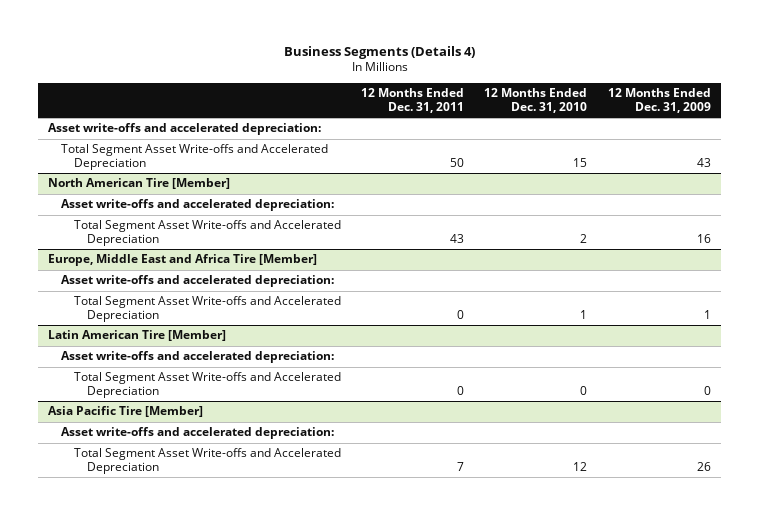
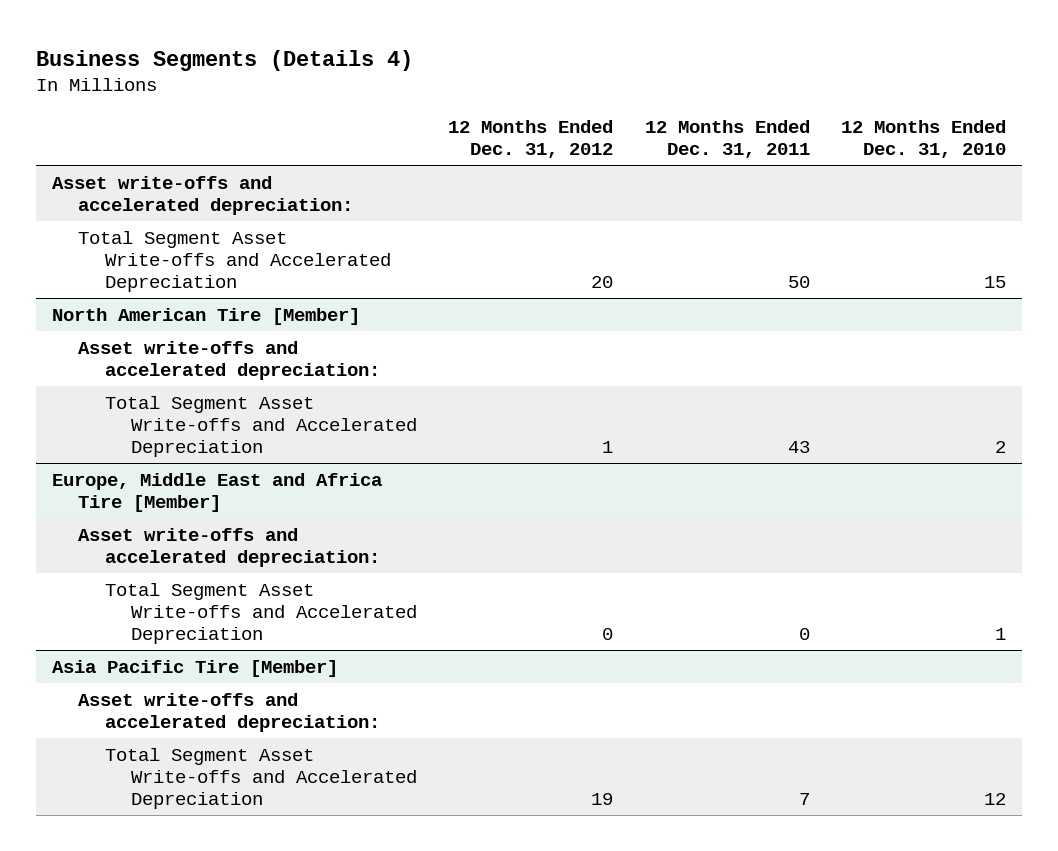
[607,88,711,113] 12 Months Ended Dec. 31, 2009 -> none
none -> [448,120,614,159] 12 Months Ended Dec. 31, 2012
[48,330,227,342] Latin American Tire [Member] -> none
[61,351,335,364] Asset write-offs and accelerated depreciation: -> none
[74,372,342,399] Total Segment Asset Write-offs and Accelerated Depreciation -> none

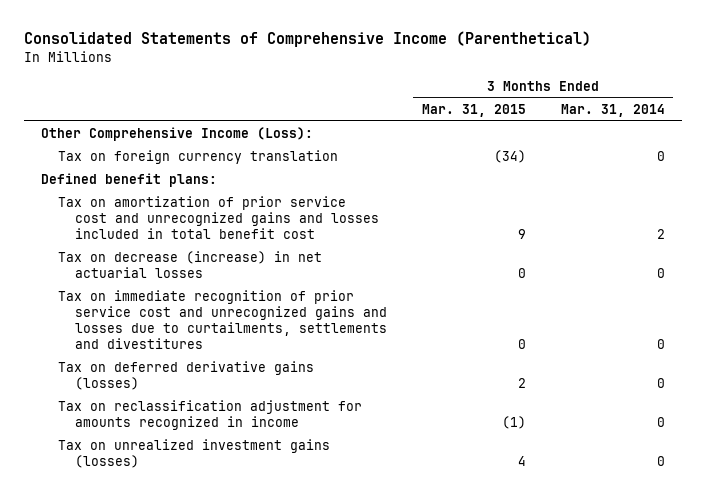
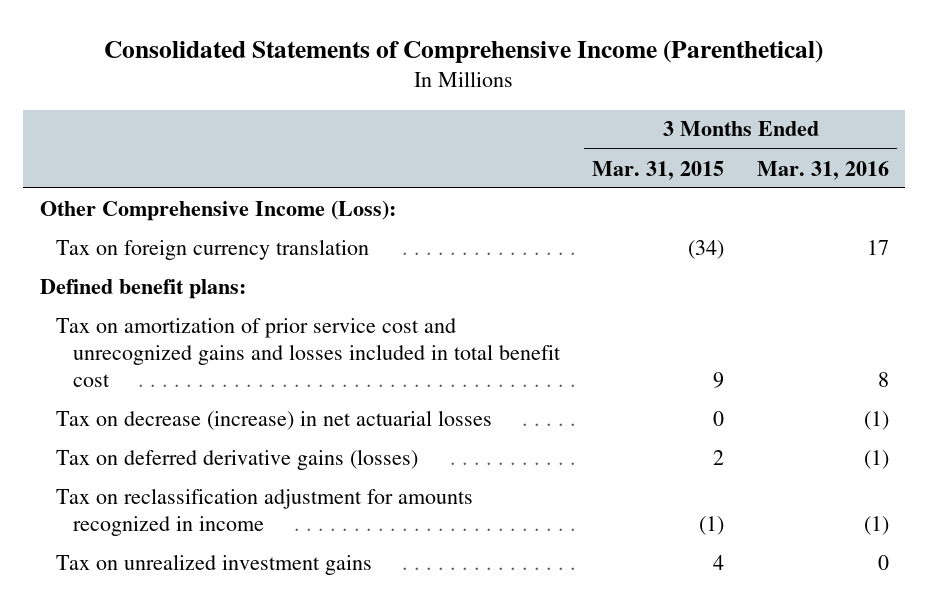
[560,103,665,117] Mar. 31, 2014 -> none
none -> [757,160,890,180] Mar. 31, 2016
[58,290,388,350] Tax on immediate recognition of prior service cost and unrecognized gains and losses due to curtailments, settlements and divestitures -> none
[58,439,331,469] Tax on unrealized investment gains (losses) -> [56,553,373,575] Tax on unrealized investment gains

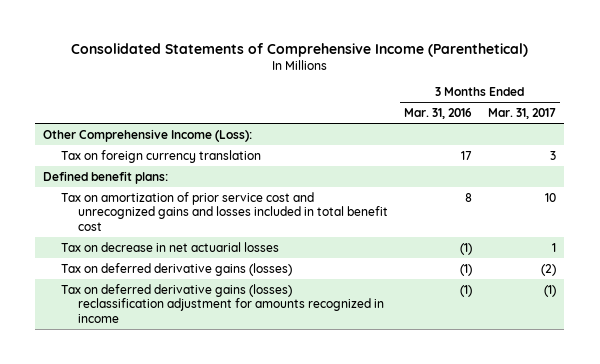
[592,160,725,180] Mar. 31, 2015 -> none
none -> [488,108,557,120] Mar. 31, 2017
[56,409,493,430] Tax on decrease (increase) in net actuarial losses -> [60,241,279,252] Tax on decrease in net actuarial losses
[56,553,373,575] Tax on unrealized investment gains -> none
[56,487,474,537] Tax on reclassification adjustment for amounts recognized in income -> [60,283,385,323] Tax on deferred derivative gains (losses) reclassification adjustment for amounts recognized in income

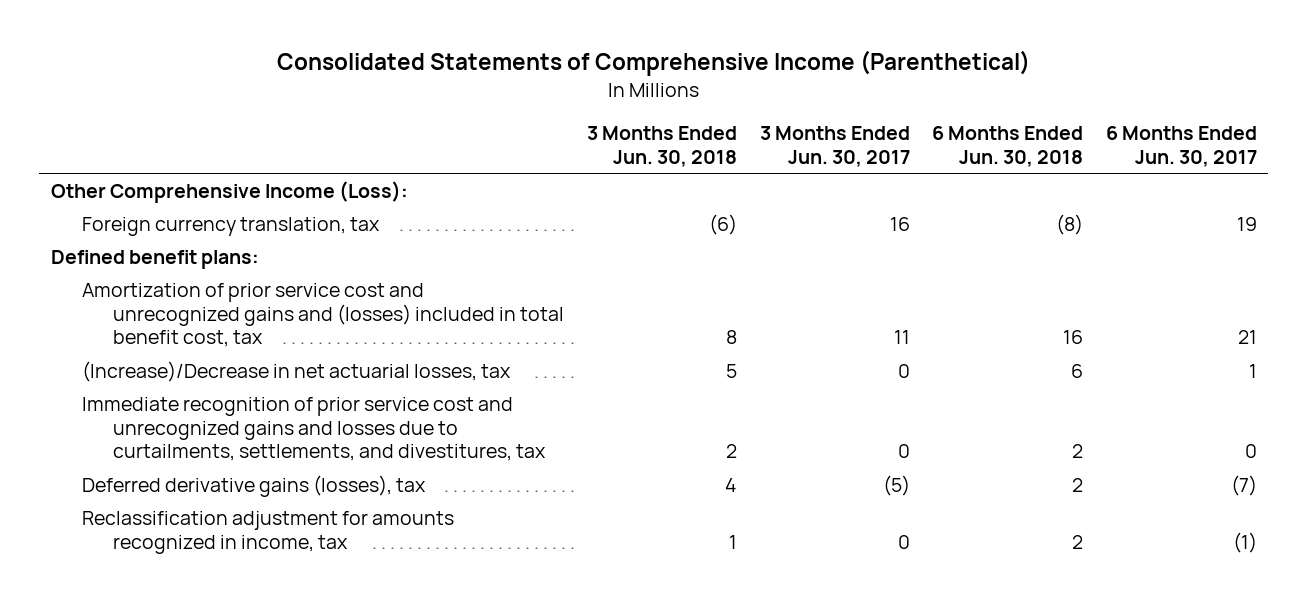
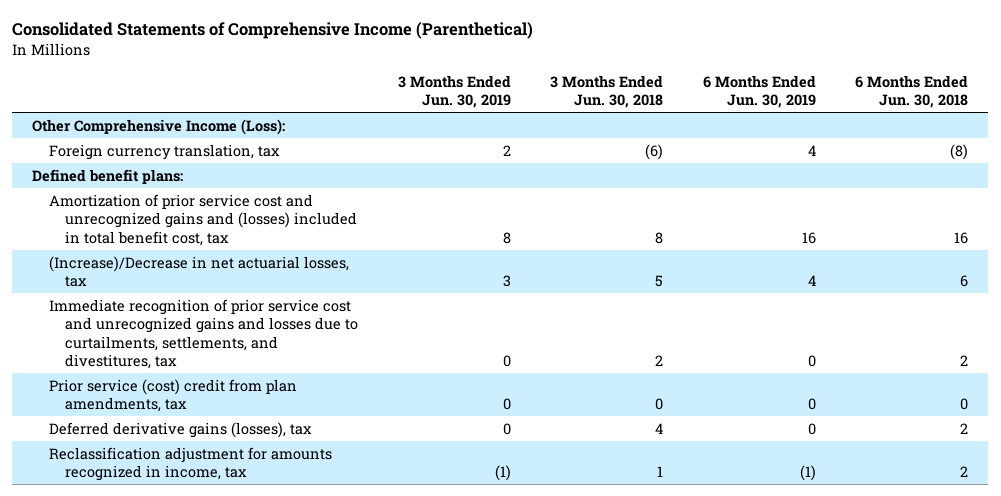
[759,126,910,167] 3 Months Ended Jun. 30, 2017 -> none
[1105,126,1257,167] 6 Months Ended Jun. 30, 2017 -> none
none -> [397,74,511,109] 3 Months Ended Jun. 30, 2019
none -> [702,74,816,109] 6 Months Ended Jun. 30, 2019
none -> [48,378,297,413] Prior service (cost) credit from plan amendments, tax

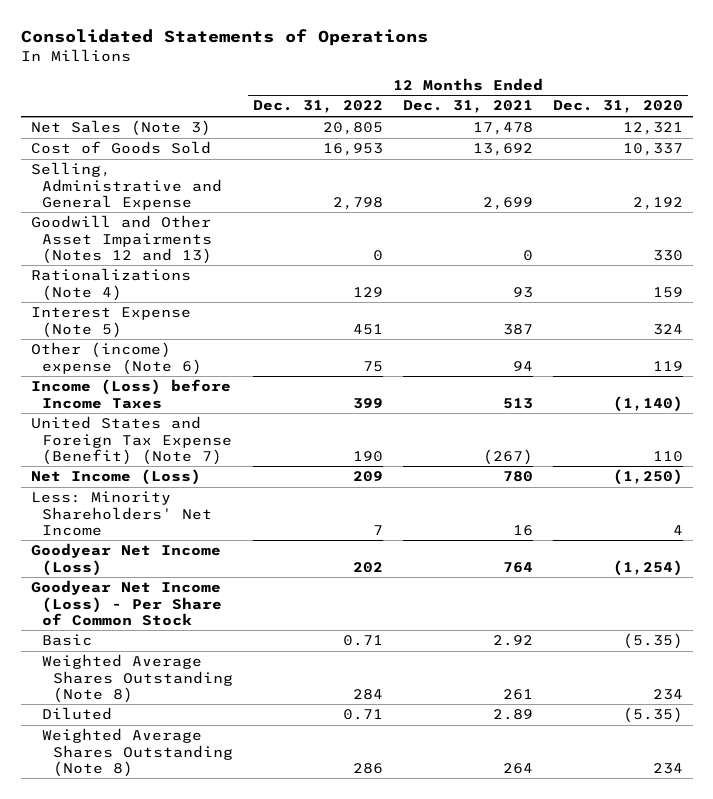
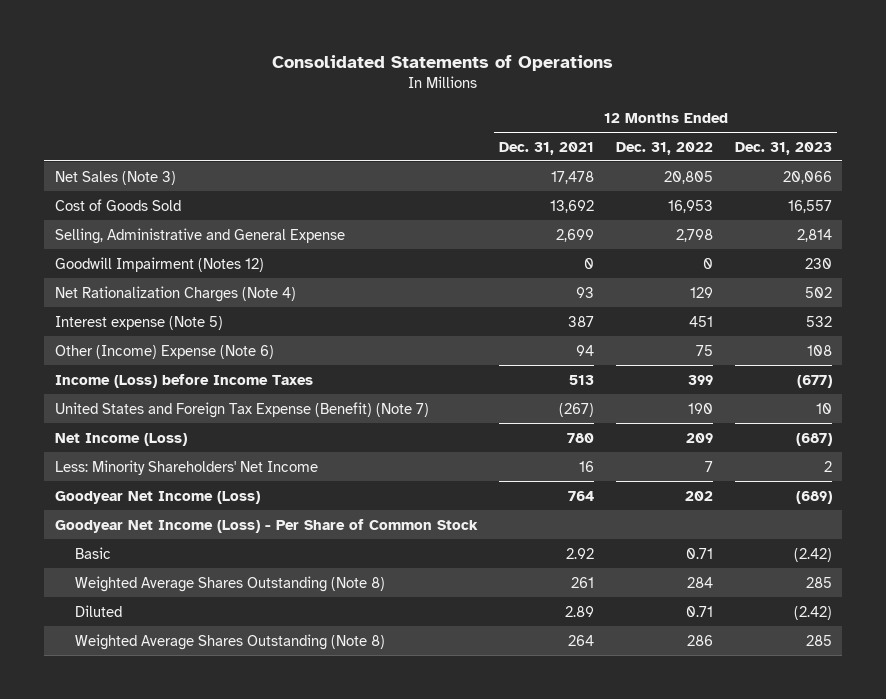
[552,100,683,114] Dec. 31, 2020 -> none
none -> [734,141,832,155] Dec. 31, 2023
[30,215,212,264] Goodwill and Other Asset Impairments (Notes 12 and 13) -> [54,256,264,272] Goodwill Impairment (Notes 12)
[30,268,191,301] Rationalizations (Note 4) -> [54,285,296,302] Net Rationalization Charges (Note 4)
[30,307,191,338] Interest Expense (Note 5) -> [54,315,223,330] Interest expense (Note 5)
[30,342,202,375] Other (income) expense (Note 6) -> [54,344,274,359] Other (Income) Expense (Note 6)

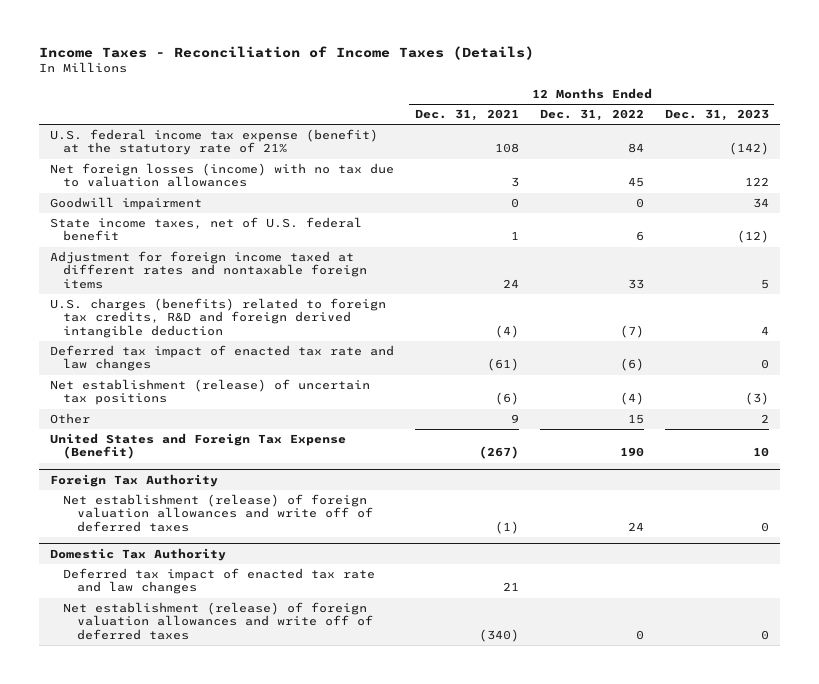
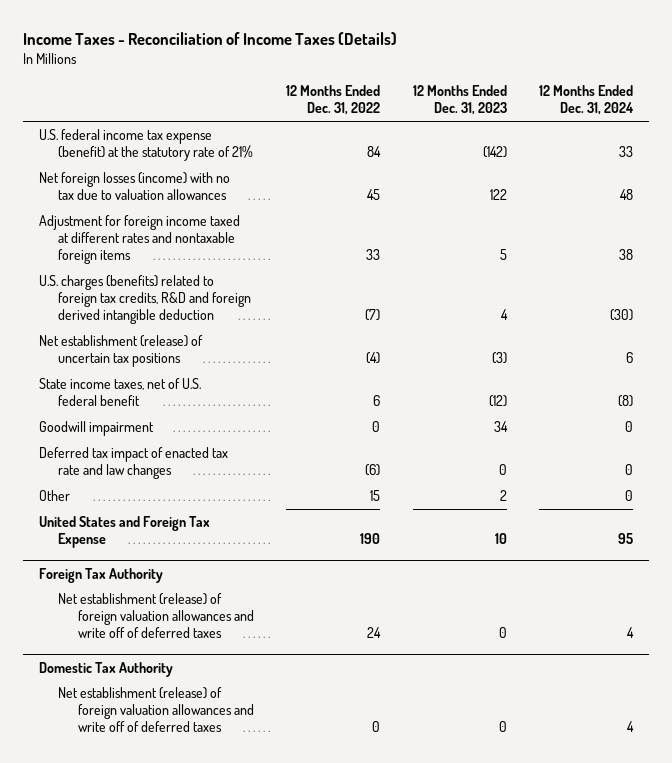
[414,109,519,122] Dec. 31, 2021 -> none
none -> [538,85,634,116] 12 Months Ended Dec. 31, 2024
[49,217,362,242] State income taxes, net of U.S. federal benefit -> [38,378,201,407] State income taxes, net of U.S. federal benefit
[49,197,202,211] Goodwill impairment -> [38,421,154,437] Goodwill impairment
[49,345,394,372] Deferred tax impact of enacted tax rate and law changes -> [38,447,228,480] Deferred tax impact of enacted tax rate and law changes
[49,433,346,460] United States and Foreign Tax Expense (Benefit) -> [38,516,210,549] United States and Foreign Tax Expense
[63,568,376,595] Deferred tax impact of enacted tax rate and law changes -> none

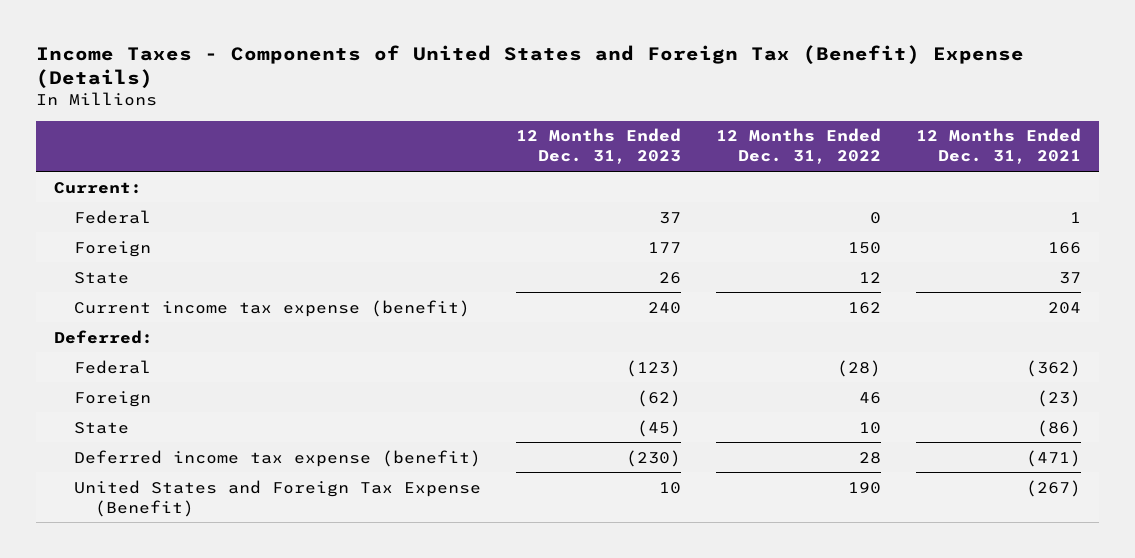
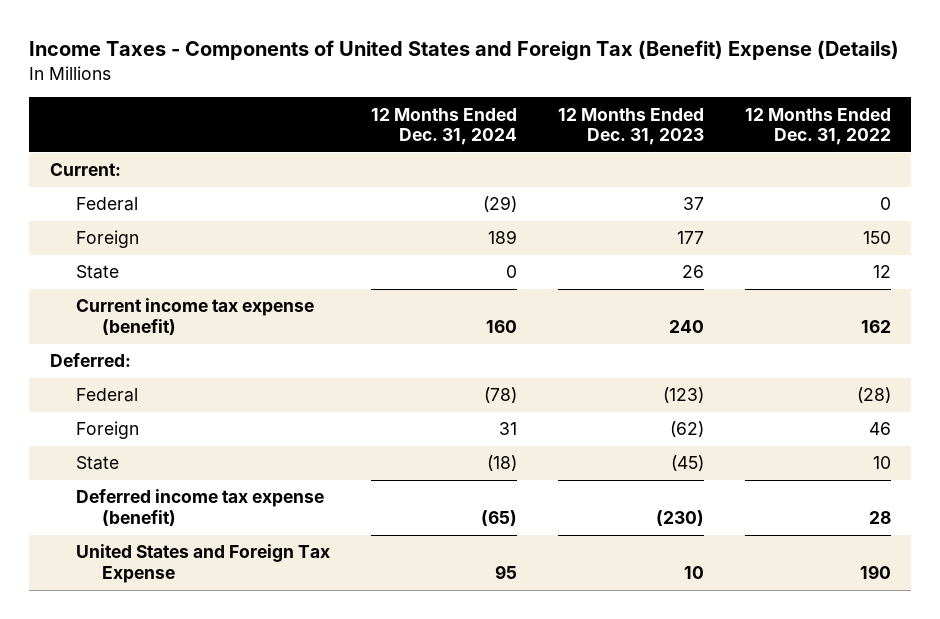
[916,128,1082,165] 12 Months Ended Dec. 31, 2021 -> none
none -> [370,107,517,146] 12 Months Ended Dec. 31, 2024
[74,479,482,517] United States and Foreign Tax Expense (Benefit) -> [75,544,330,584] United States and Foreign Tax Expense

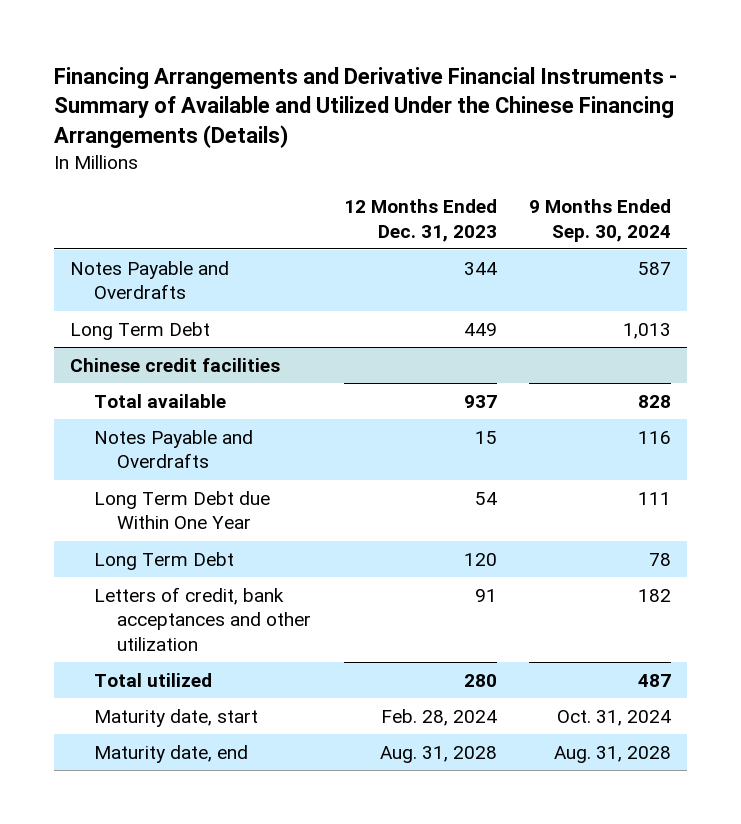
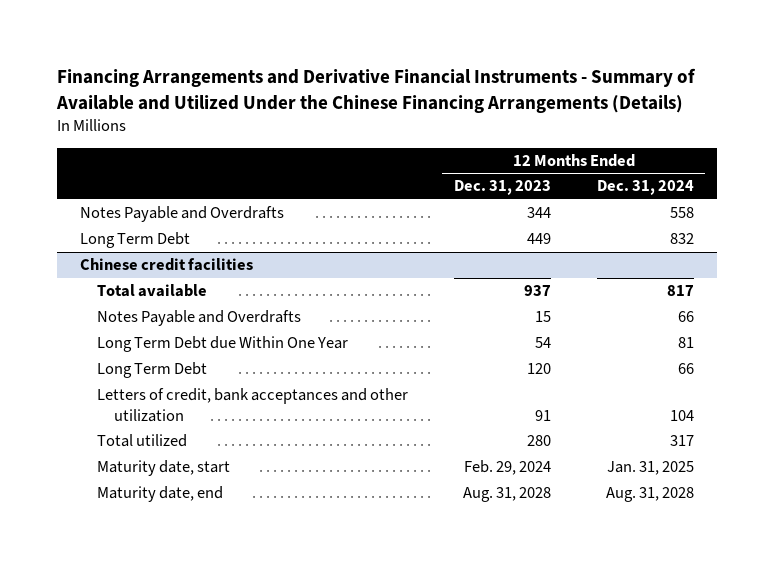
[529,198,672,242] 9 Months Ended Sep. 30, 2024 -> none
none -> [596,180,694,196] Dec. 31, 2024
[380,708,497,726] Feb. 28, 2024 -> [463,460,551,476] Feb. 29, 2024

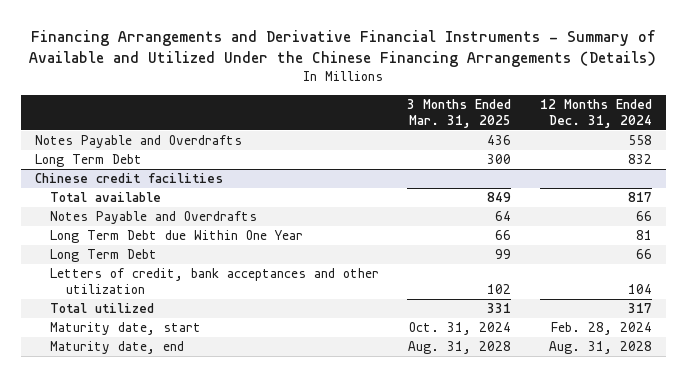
[453,180,551,196] Dec. 31, 2023 -> none
none -> [407,99,512,128] 3 Months Ended Mar. 31, 2025
[606,461,694,476] Jan. 31, 2025 -> [550,322,652,336] Feb. 28, 2024

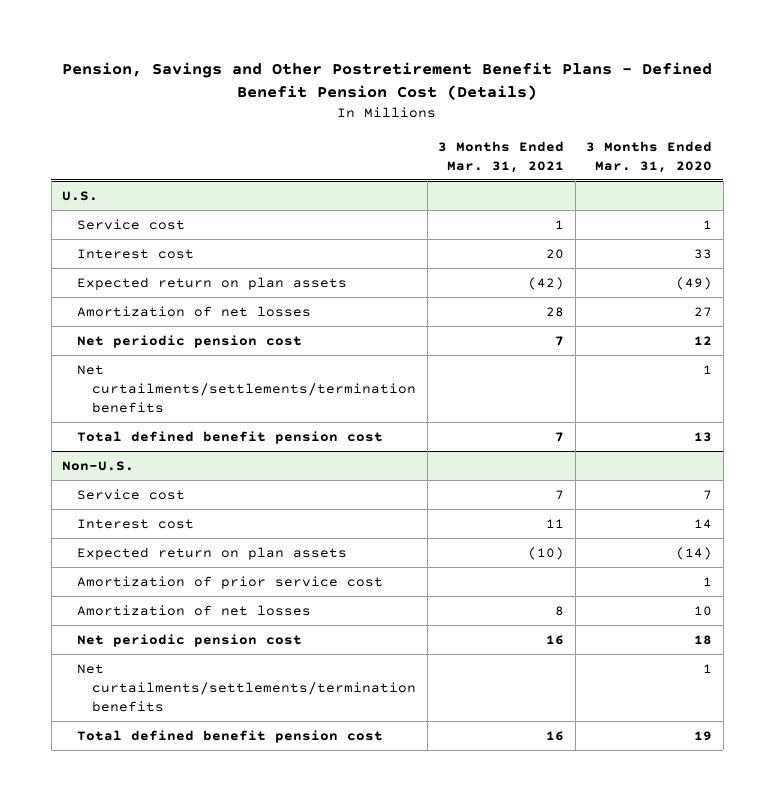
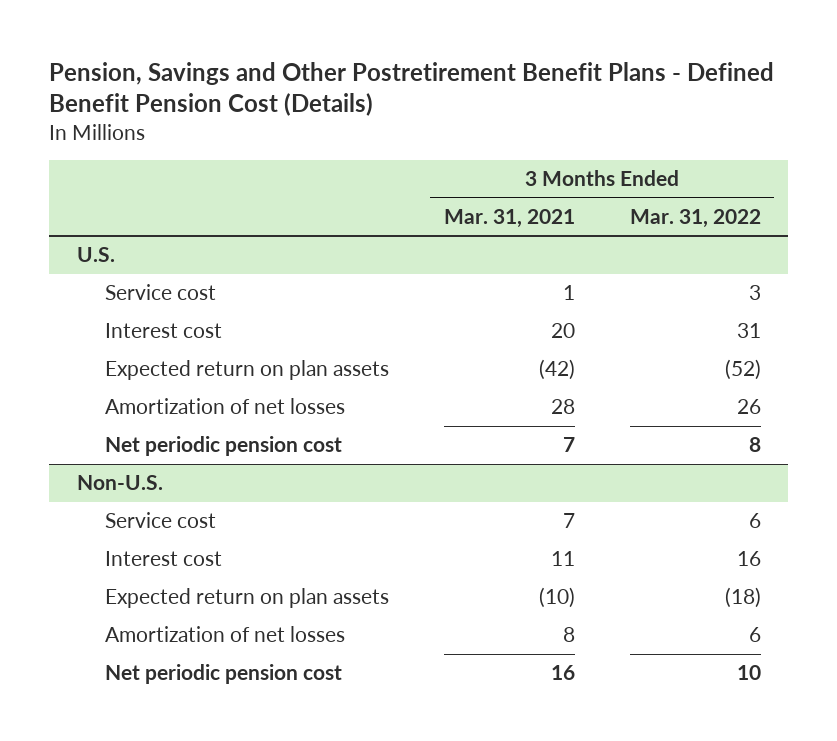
[586,140,713,173] 3 Months Ended Mar. 31, 2020 -> none
none -> [629,208,761,228] Mar. 31, 2022
[77,364,417,413] Net curtailments/settlements/termination benefits -> none
[77,430,384,444] Total defined benefit pension cost -> none
[77,575,384,589] Amortization of prior service cost -> none
[77,663,417,712] Net curtailments/settlements/termination benefits -> none
[77,729,384,743] Total defined benefit pension cost -> none

